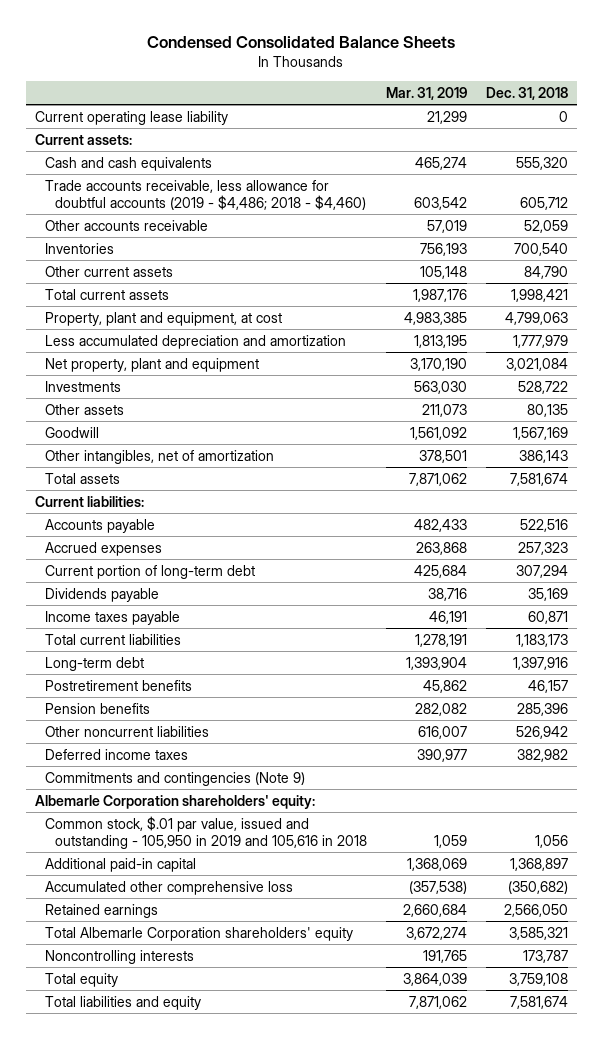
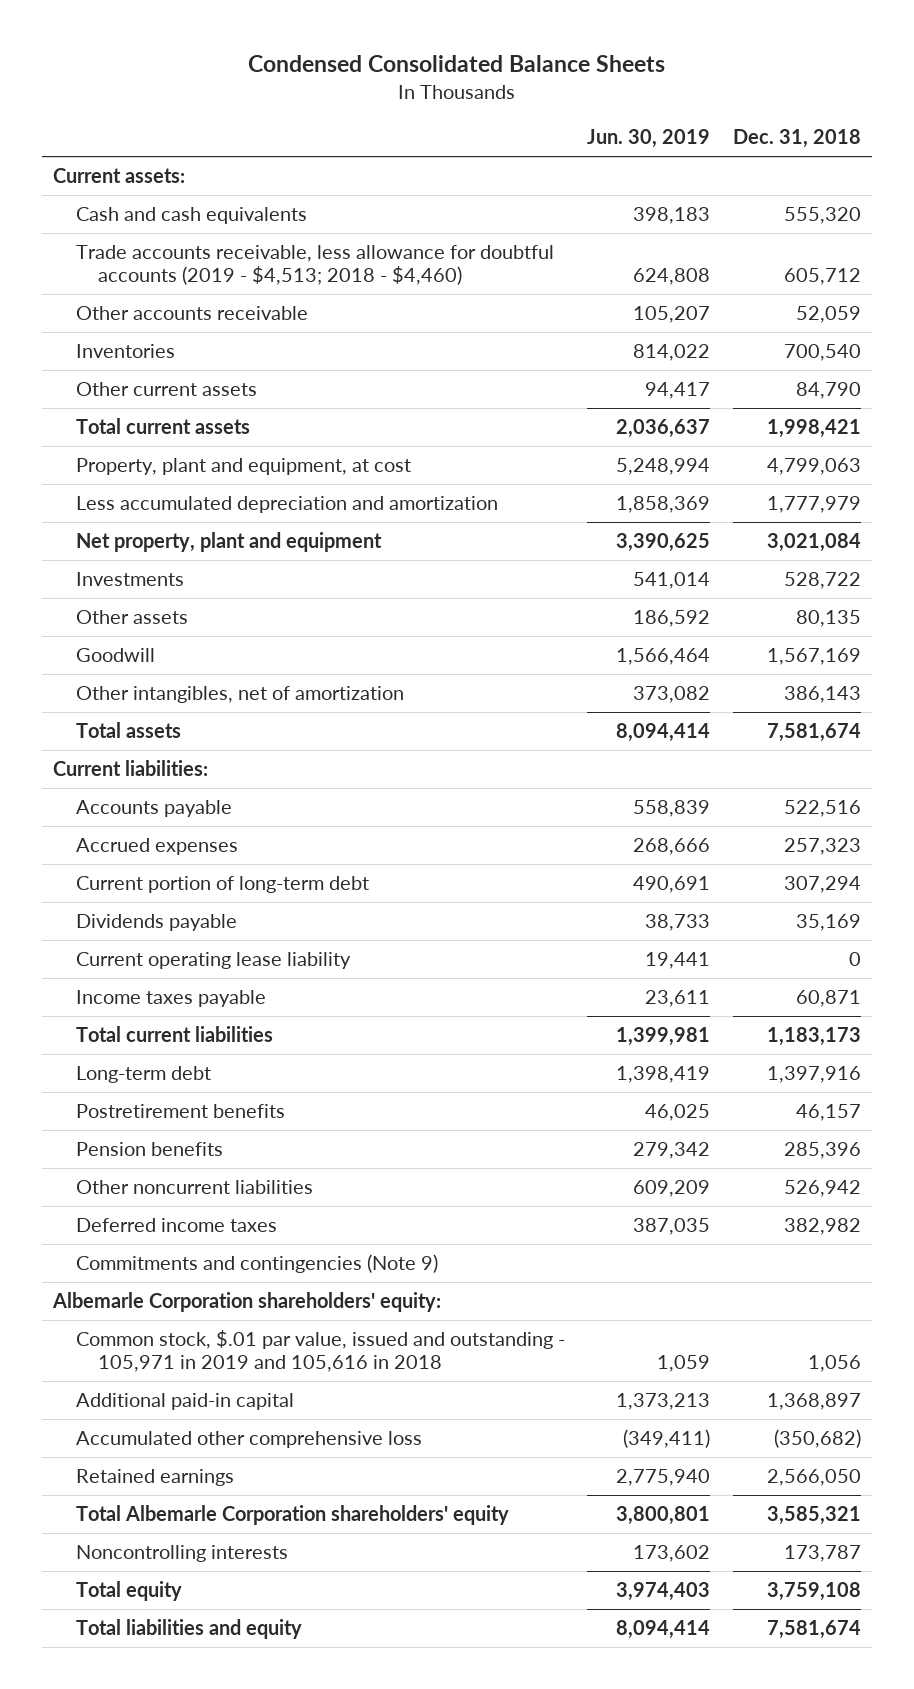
[385,86,467,100] Mar. 31, 2019 -> none
none -> [587,129,711,149] Jun. 30, 2019
[45,179,367,211] Trade accounts receivable, less allowance for doubtful accounts (2019 - $4,486; 2018 - $4,460) -> [75,245,554,285] Trade accounts receivable, less allowance for doubtful accounts (2019 - $4,513; 2018 - $4,460)
[35,110,229,125] Current operating lease liability -> [75,952,351,970] Current operating lease liability
[45,815,368,850] Common stock, $.01 par value, issued and outstanding - 105,950 in 2019 and 105,616 in 2018 -> [75,1330,565,1372] Common stock, $.01 par value, issued and outstanding - 105,971 in 2019 and 105,616 in 2018

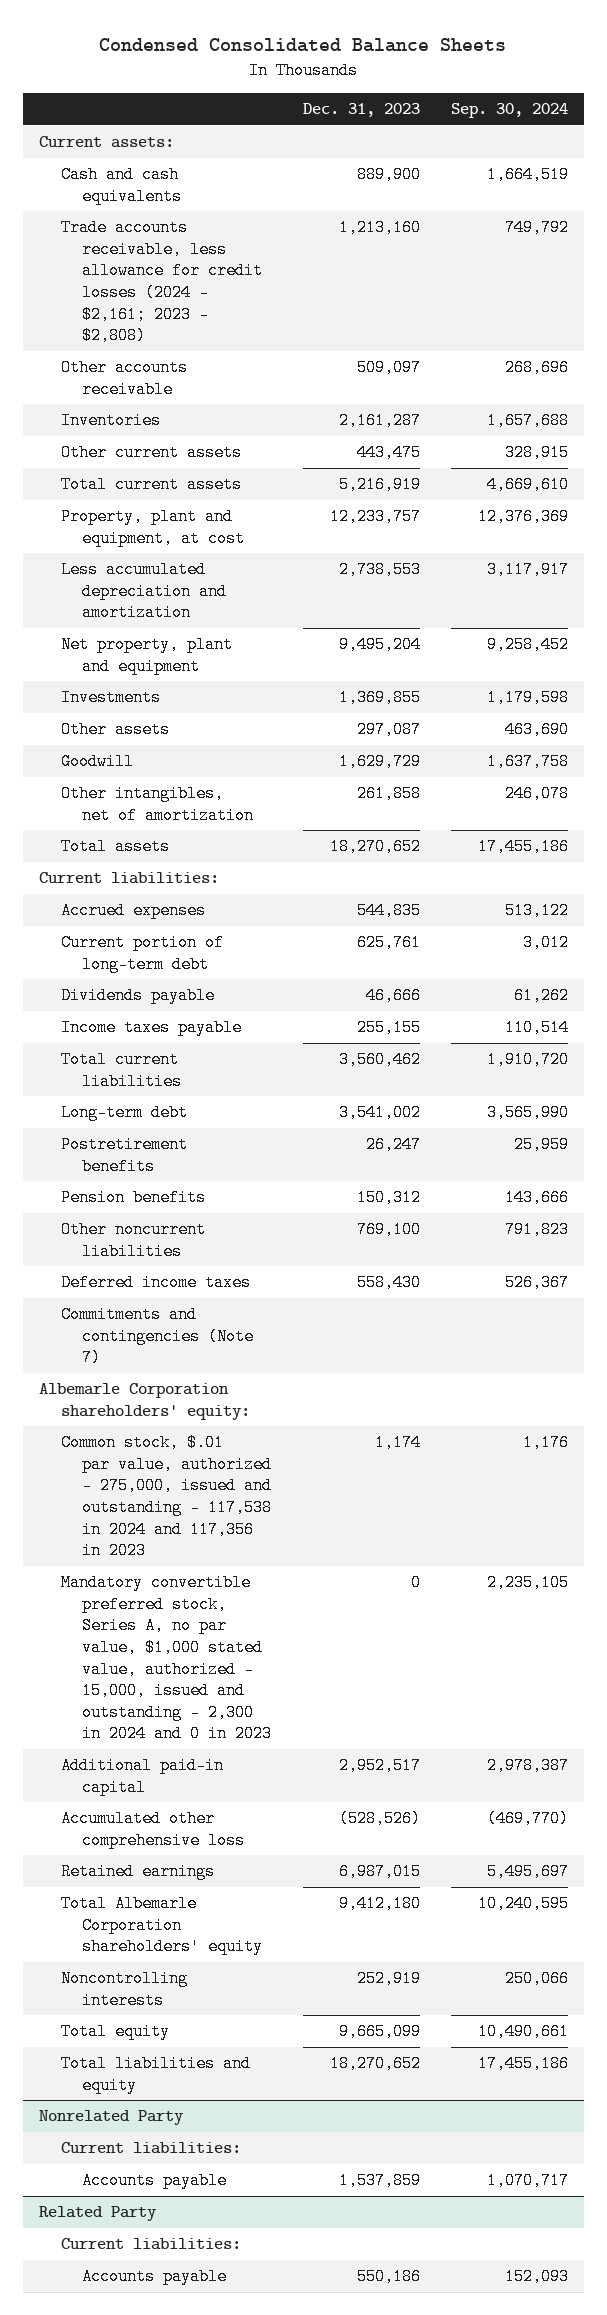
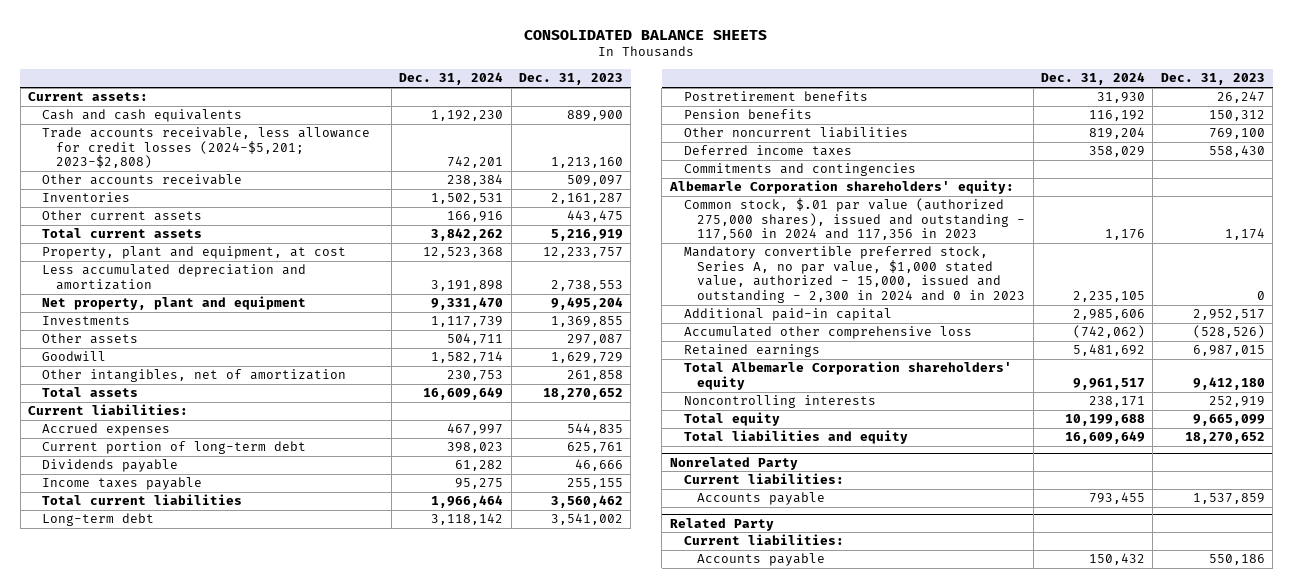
[99,37,507,52] Condensed Consolidated Balance Sheets -> [524,29,768,40] CONSOLIDATED BALANCE SHEETS
[451,103,569,119] Sep. 30, 2024 -> none
none -> [399,72,504,86] Dec. 31, 2024
[60,219,264,345] Trade accounts receivable, less allowance for credit losses (2024 - $2,161; 2023 - $2,808) -> [41,127,370,169] Trade accounts receivable, less allowance for credit losses (2024-$5,201; 2023-$2,808)
[60,1306,255,1367] Commitments and contingencies (Note 7) -> [683,163,916,177] Commitments and contingencies
[60,1434,273,1560] Common stock, $.01 par value, authorized - 275,000, issued and outstanding - 117,538 in 2024 and 117,356 in 2023 -> [683,198,1026,241] Common stock, $.01 par value (authorized 275,000 shares), issued and outstanding - 117,560 in 2024 and 117,356 in 2023

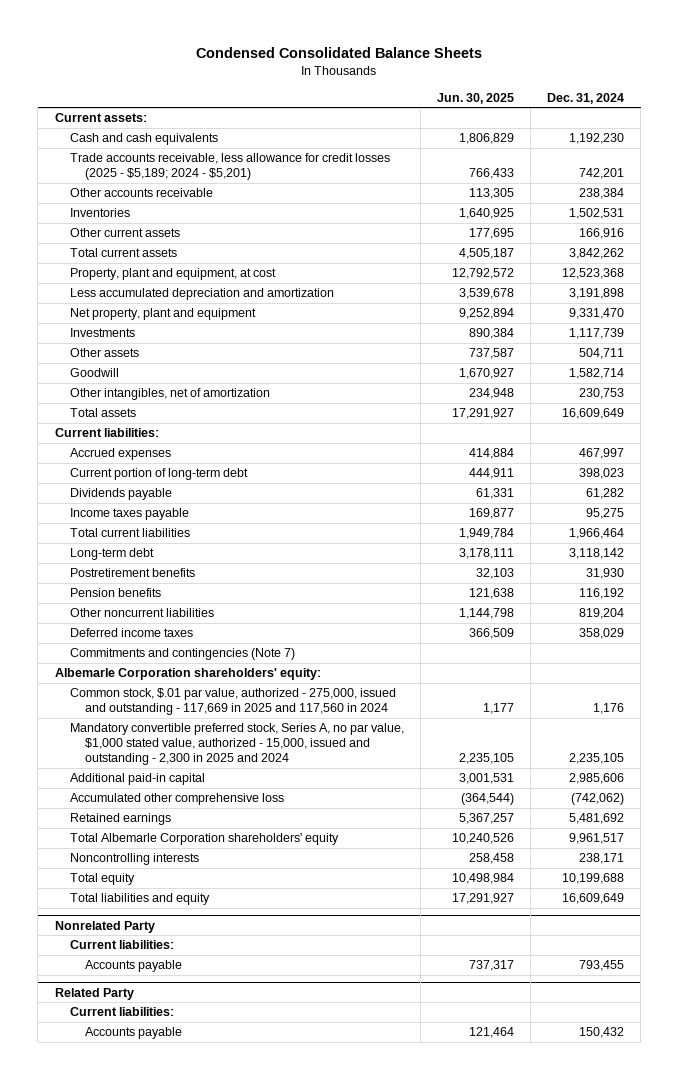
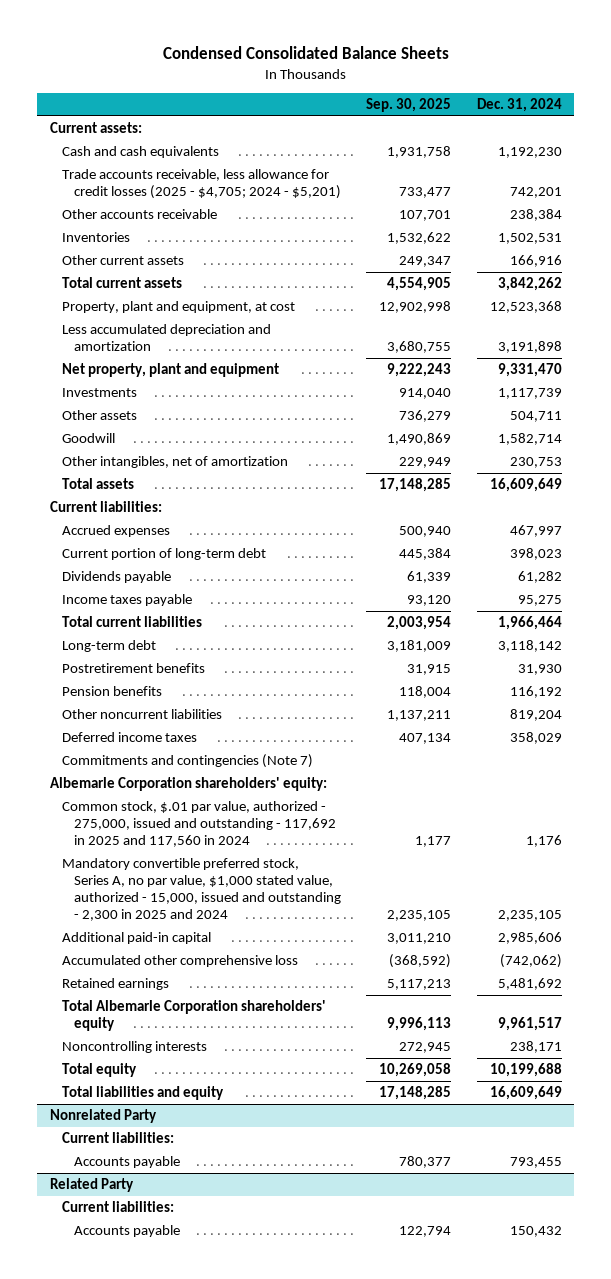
[436,92,514,104] Jun. 30, 2025 -> none
none -> [366,97,452,112] Sep. 30, 2025
[69,153,390,181] Trade accounts receivable, less allowance for credit losses (2025 - $5,189; 2024 - $5,201) -> [62,168,342,200] Trade accounts receivable, less allowance for credit losses (2025 - $4,705; 2024 - $5,201)
[69,688,396,716] Common stock, $.01 par value, authorized - 275,000, issued and outstanding - 117,669 in 2025 and 117,560 in 2024 -> [62,800,337,848] Common stock, $.01 par value, authorized - 275,000, issued and outstanding - 117,692 in 2025 and 117,560 in 2024

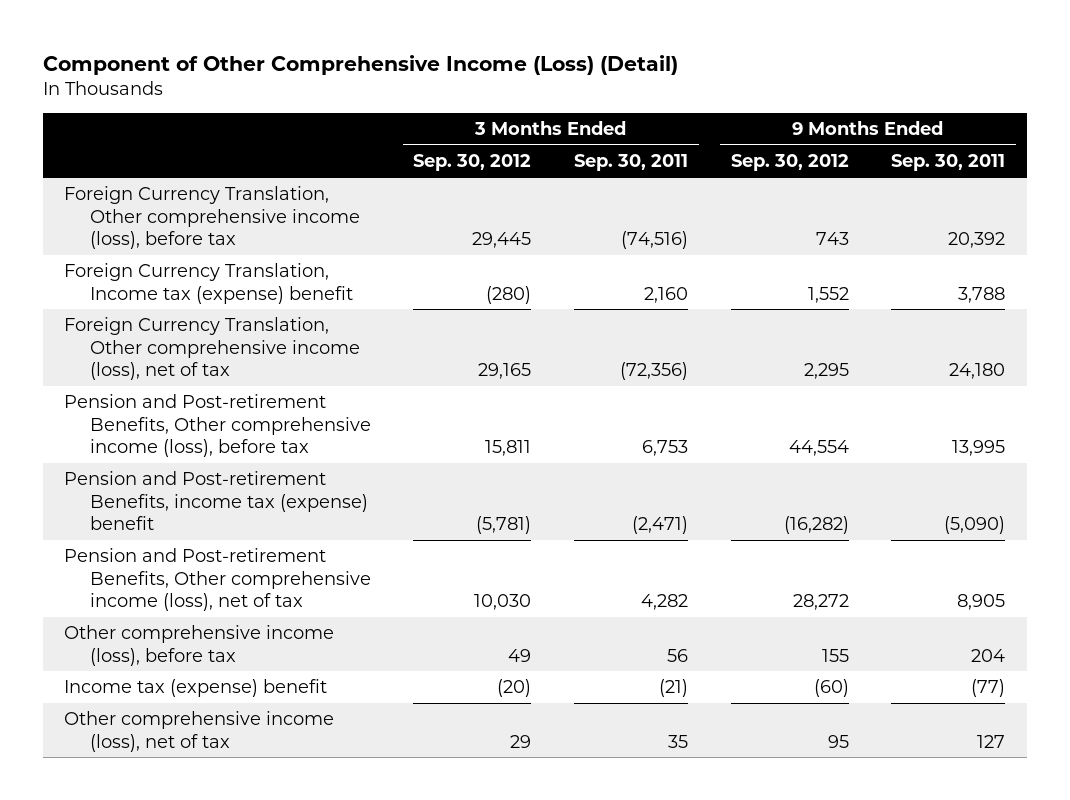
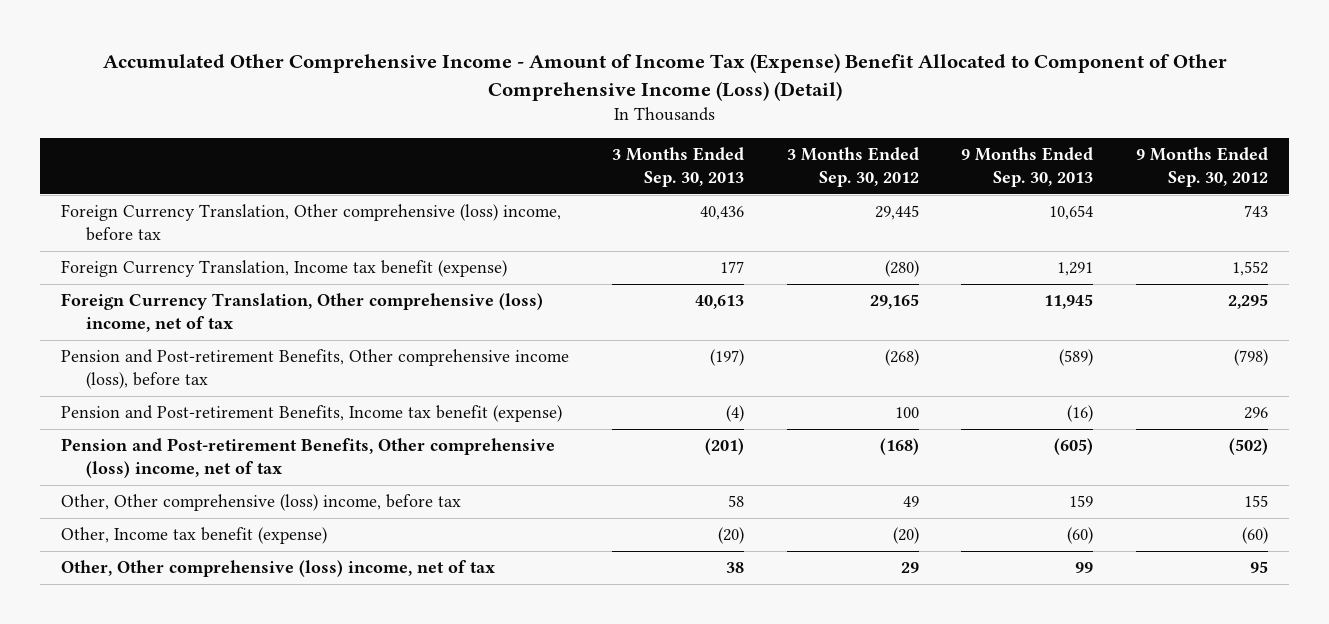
[42,54,678,75] Component of Other Comprehensive Income (Loss) (Detail) -> [102,52,1227,101] Accumulated Other Comprehensive Income - Amount of Income Tax (Expense) Benefit Allocated to Component of Other Comprehensive Income (Loss) (Detail)
[574,154,689,172] Sep. 30, 2011 -> none
[891,154,1006,172] Sep. 30, 2011 -> none
none -> [611,146,744,188] 3 Months Ended Sep. 30, 2013
none -> [961,146,1094,188] 9 Months Ended Sep. 30, 2013
[64,186,360,249] Foreign Currency Translation, Other comprehensive income (loss), before tax -> [61,204,562,242] Foreign Currency Translation, Other comprehensive (loss) income, before tax
[64,263,353,304] Foreign Currency Translation, Income tax (expense) benefit -> [61,260,508,278] Foreign Currency Translation, Income tax benefit (expense)
[64,317,360,380] Foreign Currency Translation, Other comprehensive income (loss), net of tax -> [61,293,544,333] Foreign Currency Translation, Other comprehensive (loss) income, net of tax
[485,439,532,456] 15,811 -> [884,349,919,367] (268)
[788,439,849,456] 44,554 -> [1233,349,1268,367] (798)
[64,471,368,530] Pension and Post-retirement Benefits, income tax (expense) benefit -> [61,405,563,423] Pension and Post-retirement Benefits, Income tax benefit (expense)
[476,515,532,534] (5,781) -> [894,407,919,419] 100
[783,515,849,534] (16,282) -> [1243,407,1268,420] 296
[64,548,371,611] Pension and Post-retirement Benefits, Other comprehensive income (loss), net of tax -> [61,438,556,479] Pension and Post-retirement Benefits, Other comprehensive (loss) income, net of tax
[474,593,532,610] 10,030 -> [879,438,919,456] (168)
[792,593,849,610] 28,272 -> [1228,438,1268,456] (502)
[64,625,335,666] Other comprehensive income (loss), before tax -> [61,494,462,512] Other, Other comprehensive (loss) income, before tax
[64,679,328,698] Income tax (expense) benefit -> [61,527,328,545] Other, Income tax benefit (expense)
[64,711,335,752] Other comprehensive income (loss), net of tax -> [61,560,496,578] Other, Other comprehensive (loss) income, net of tax

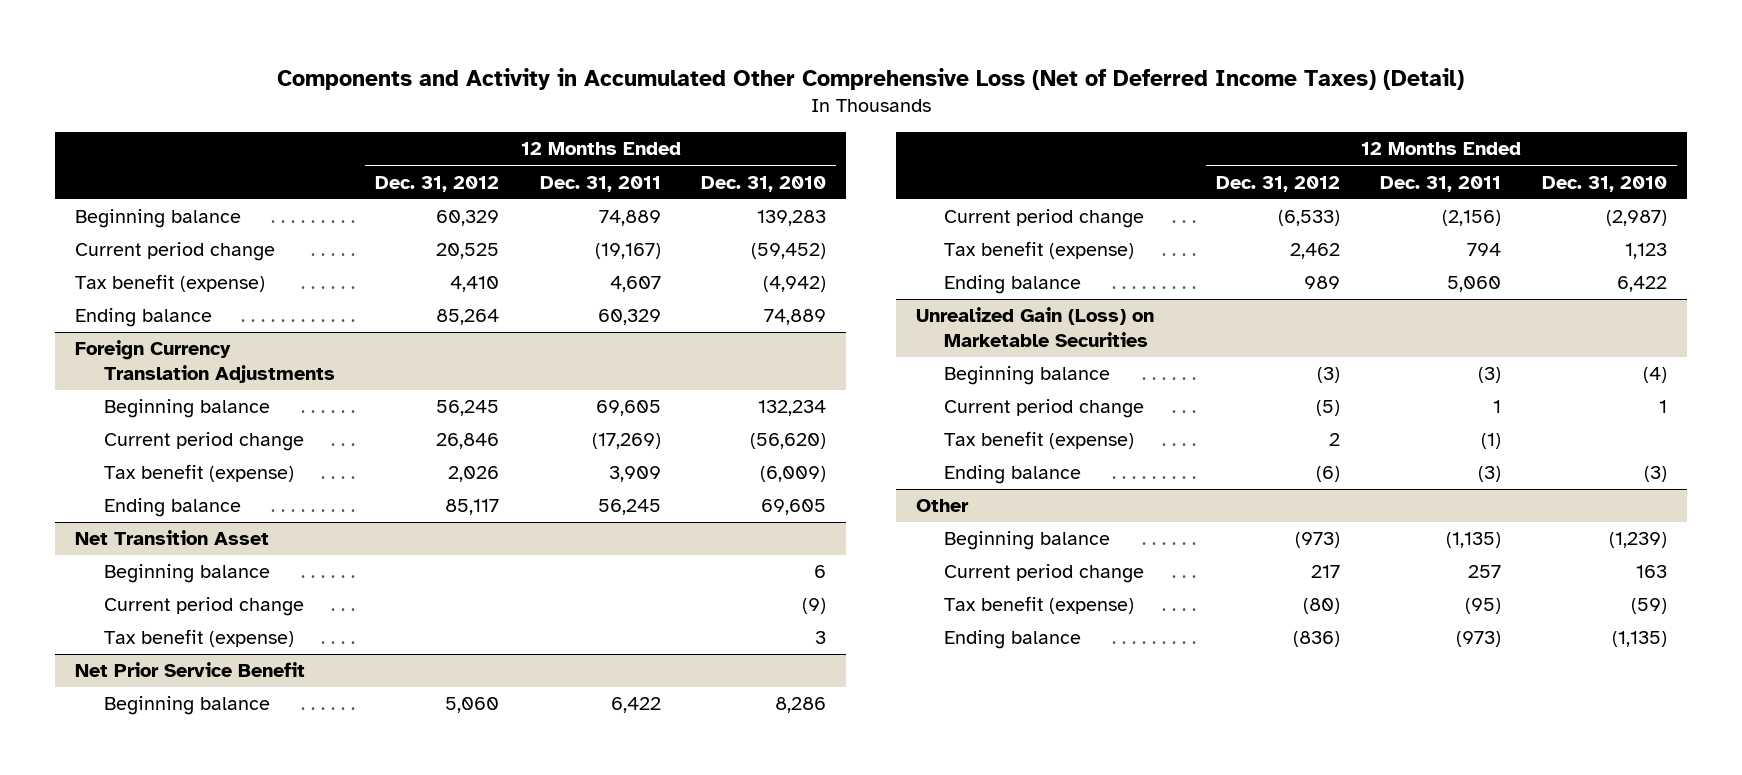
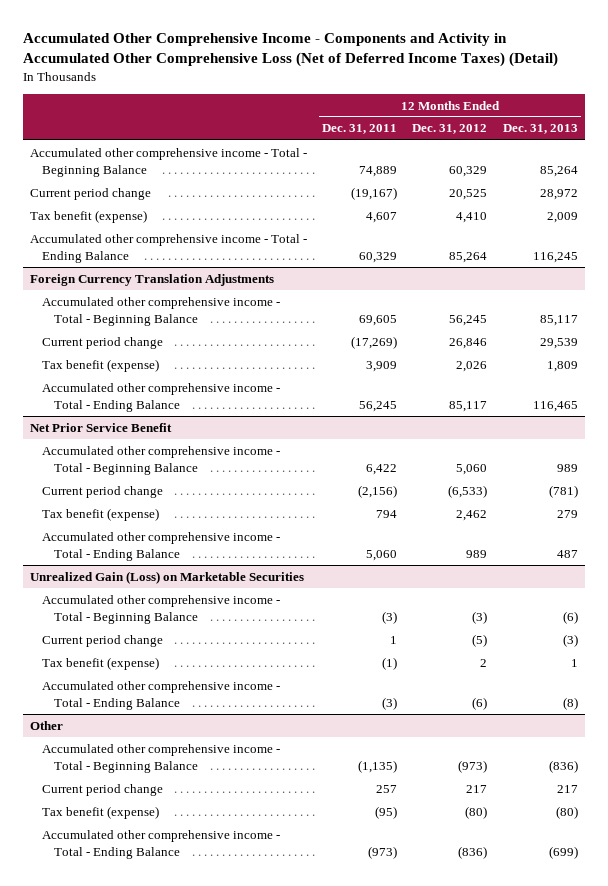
[277,67,1465,90] Components and Activity in Accumulated Other Comprehensive Loss (Net of Deferred Income Taxes) (Detail) -> [22,32,558,68] Accumulated Other Comprehensive Income - Components and Activity in Accumulated Other Comprehensive Loss (Net of Deferred Income Taxes) (Detail)
[701,175,827,192] Dec. 31, 2010 -> none
none -> [502,124,578,135] Dec. 31, 2013
[75,209,242,229] Beginning balance -> [30,147,308,177] Accumulated other comprehensive income - Total - Beginning Balance
[75,308,213,328] Ending balance -> [30,233,308,263] Accumulated other comprehensive income - Total - Ending Balance
[103,399,270,419] Beginning balance -> [41,296,280,326] Accumulated other comprehensive income - Total - Beginning Balance
[75,530,270,546] Net Transition Asset -> none
[103,564,270,584] Beginning balance -> none
[103,597,304,617] Current period change -> none
[103,629,294,648] Tax benefit (expense) -> none
[103,498,241,518] Ending balance -> [41,382,280,412] Accumulated other comprehensive income - Total - Ending Balance
[103,696,270,716] Beginning balance -> [41,445,280,475] Accumulated other comprehensive income - Total - Beginning Balance
[944,275,1082,295] Ending balance -> [41,531,280,561] Accumulated other comprehensive income - Total - Ending Balance
[944,366,1111,386] Beginning balance -> [41,594,280,624] Accumulated other comprehensive income - Total - Beginning Balance
[944,465,1082,485] Ending balance -> [41,680,280,710] Accumulated other comprehensive income - Total - Ending Balance
[944,531,1111,551] Beginning balance -> [41,743,280,773] Accumulated other comprehensive income - Total - Beginning Balance
[944,630,1082,650] Ending balance -> [41,829,280,859] Accumulated other comprehensive income - Total - Ending Balance

